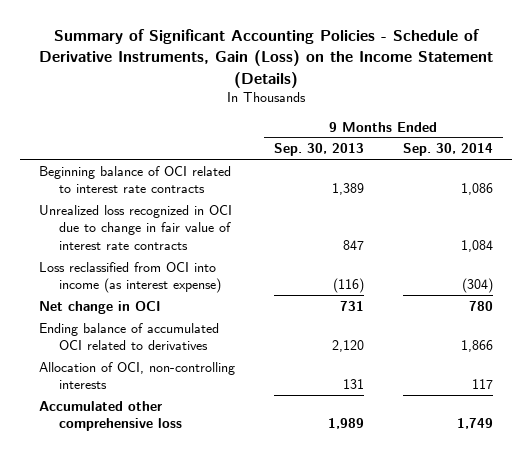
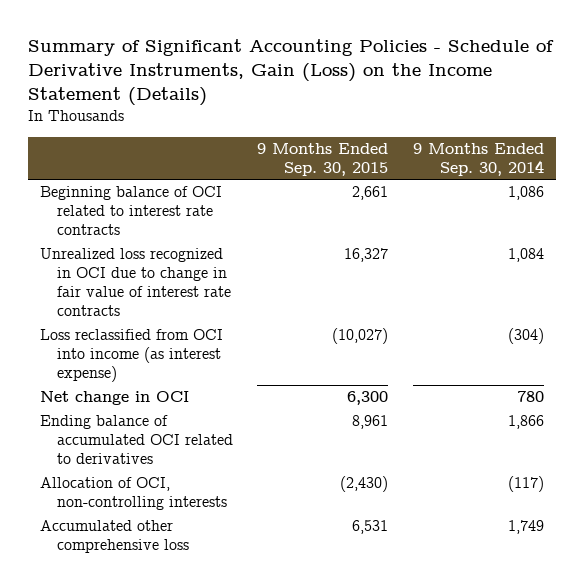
[273,143,364,157] Sep. 30, 2013 -> none
none -> [257,142,389,176] 9 Months Ended Sep. 30, 2015
[471,379,493,390] 117 -> [508,476,545,493] (117)

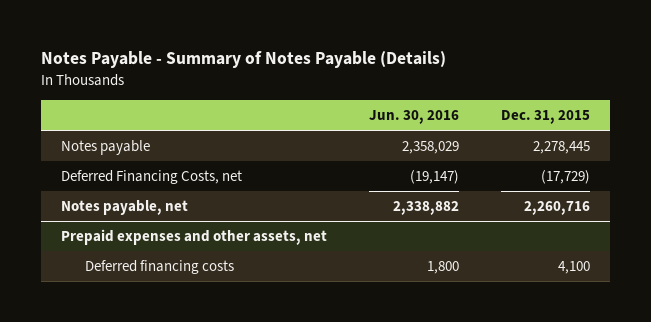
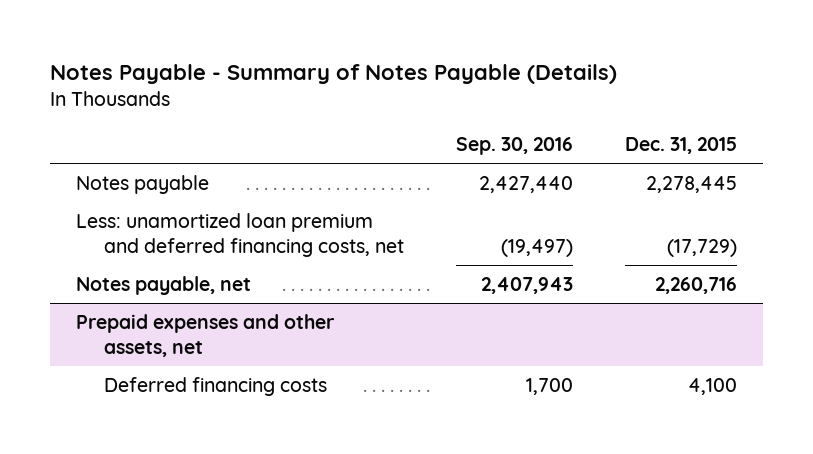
[368,110,459,125] Jun. 30, 2016 -> none
none -> [456,137,574,156] Sep. 30, 2016
[61,170,243,185] Deferred Financing Costs, net -> [75,212,405,257] Less: unamortized loan premium and deferred financing costs, net

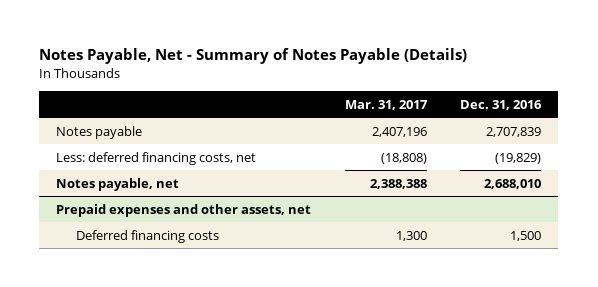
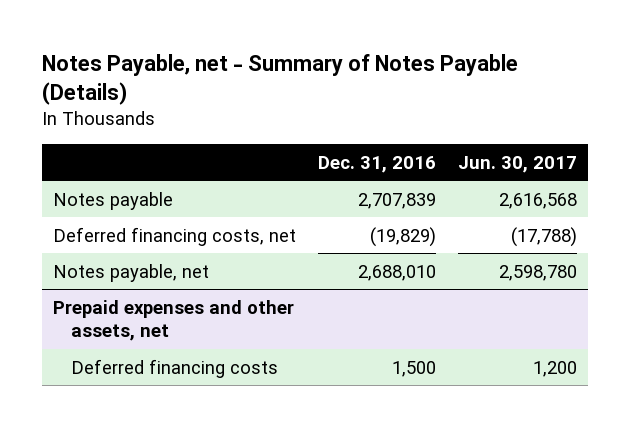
[39,48,468,65] Notes Payable, Net - Summary of Notes Payable (Details) -> [41,53,518,105] Notes Payable, net - Summary of Notes Payable (Details)
[344,99,428,110] Mar. 31, 2017 -> none
none -> [458,155,578,173] Jun. 30, 2017
[56,151,257,165] Less: deferred financing costs, net -> [52,226,296,246] Deferred financing costs, net

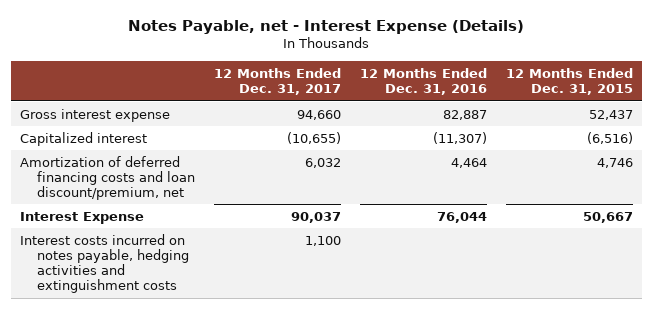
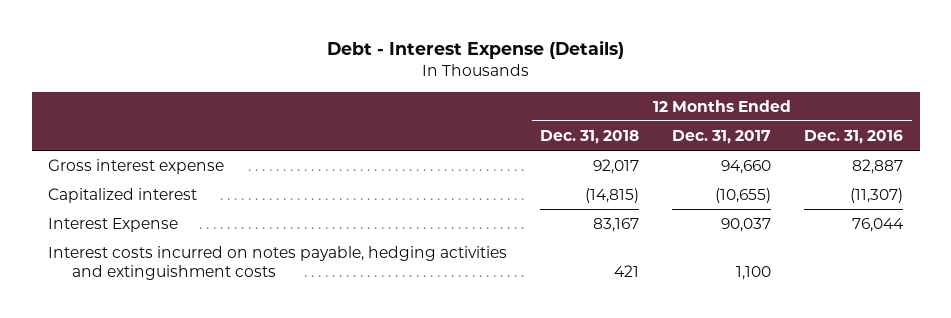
[128,19,525,34] Notes Payable, net - Interest Expense (Details) -> [326,40,624,60] Debt - Interest Expense (Details)
[505,68,633,96] 12 Months Ended Dec. 31, 2015 -> none
none -> [540,130,640,145] Dec. 31, 2018
[20,155,195,201] Amortization of deferred financing costs and loan discount/premium, net -> none

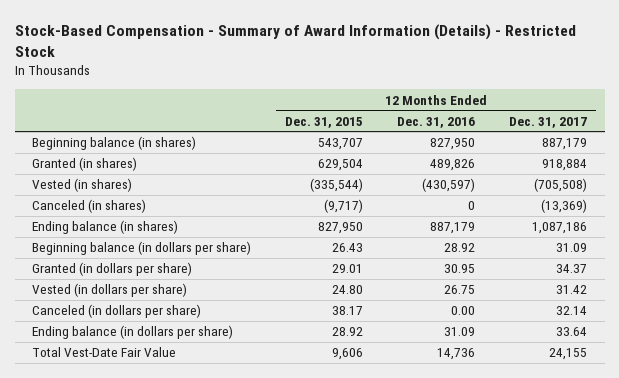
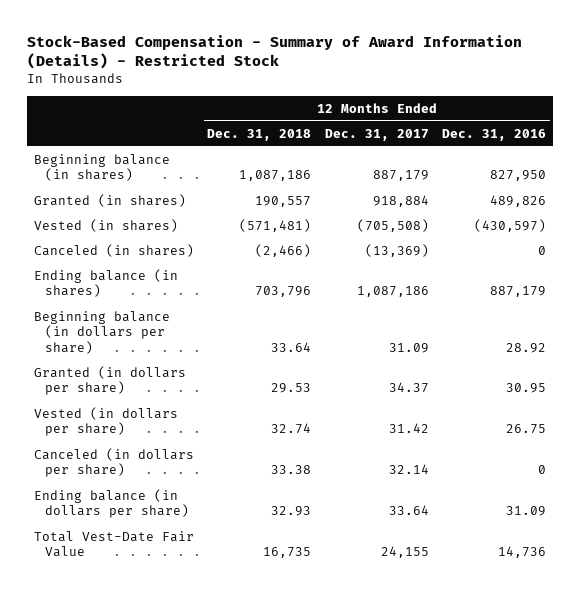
[284,116,363,128] Dec. 31, 2015 -> none
none -> [207,128,312,141] Dec. 31, 2018
[451,306,476,316] 0.00 -> [538,465,547,475] 0

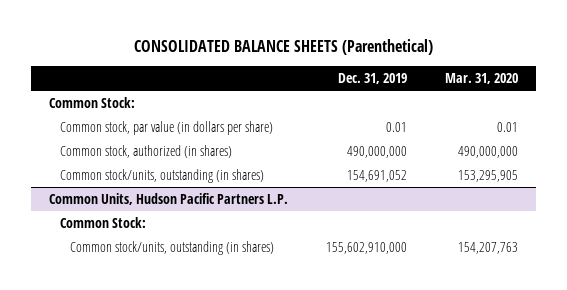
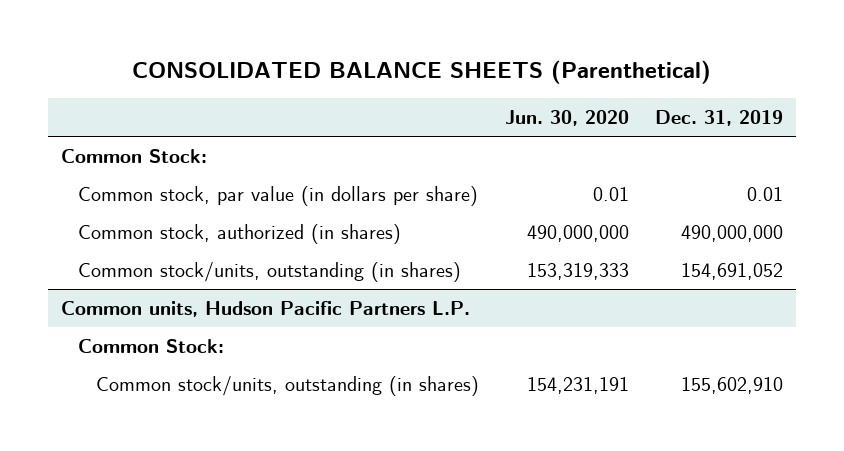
[444,73,518,85] Mar. 31, 2020 -> none
none -> [504,109,629,126] Jun. 30, 2020
[49,192,289,205] Common Units, Hudson Pacific Partners L.P. -> [60,300,470,317] Common units, Hudson Pacific Partners L.P.
[326,241,408,254] 155,602,910,000 -> [680,376,783,394] 155,602,910

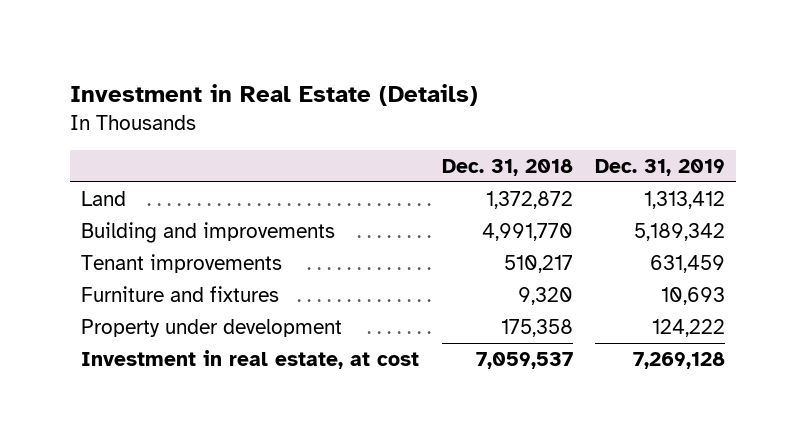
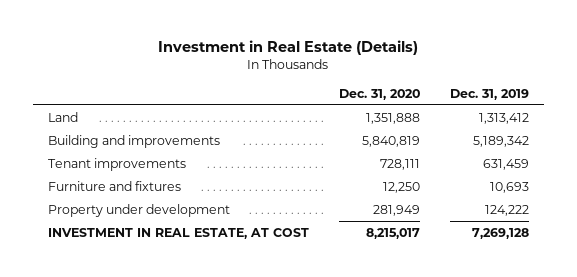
[441,158,573,176] Dec. 31, 2018 -> none
none -> [338,88,420,100] Dec. 31, 2020
[81,349,420,369] Investment in real estate, at cost -> [48,227,310,239] INVESTMENT IN REAL ESTATE, AT COST

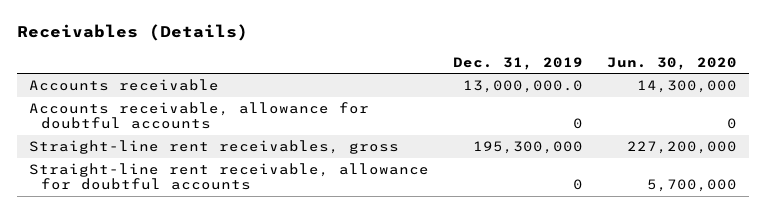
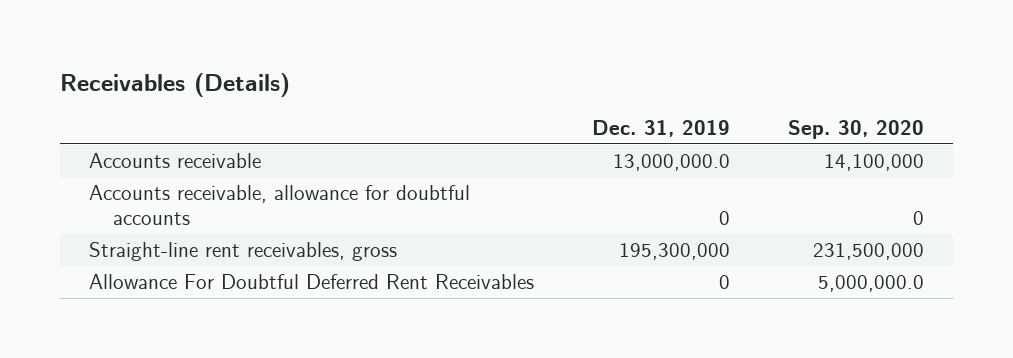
[606,56,737,70] Jun. 30, 2020 -> none
none -> [788,120,925,140] Sep. 30, 2020
[28,163,429,191] Straight-line rent receivable, allowance for doubtful accounts -> [88,274,534,290] Allowance For Doubtful Deferred Rent Receivables

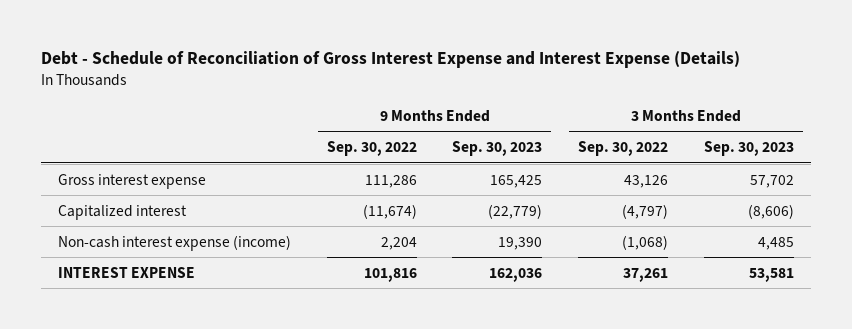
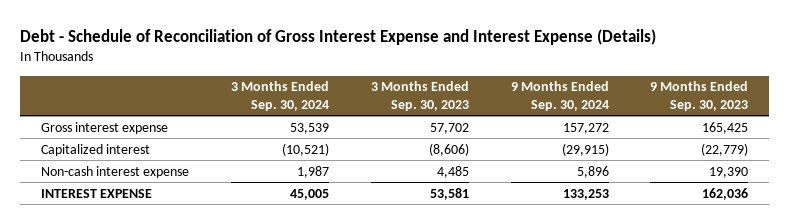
[326,141,417,157] Sep. 30, 2022 -> none
[578,141,669,157] Sep. 30, 2022 -> none
none -> [230,81,329,111] 3 Months Ended Sep. 30, 2024
none -> [510,81,609,111] 9 Months Ended Sep. 30, 2024
[58,234,292,251] Non-cash interest expense (income) -> [40,165,189,178] Non-cash interest expense

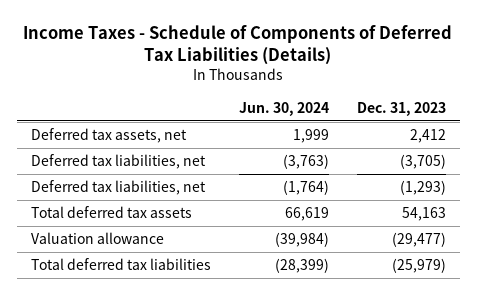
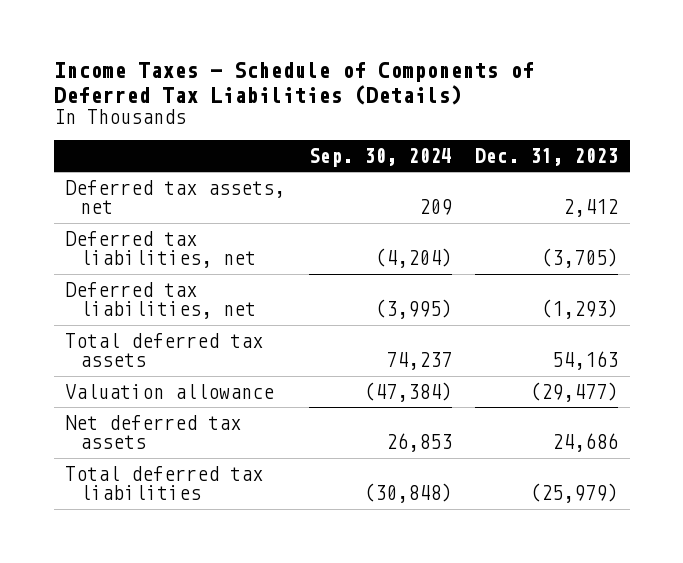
[238,101,329,116] Jun. 30, 2024 -> none
none -> [308,147,452,167] Sep. 30, 2024
none -> [65,414,242,450] Net deferred tax assets

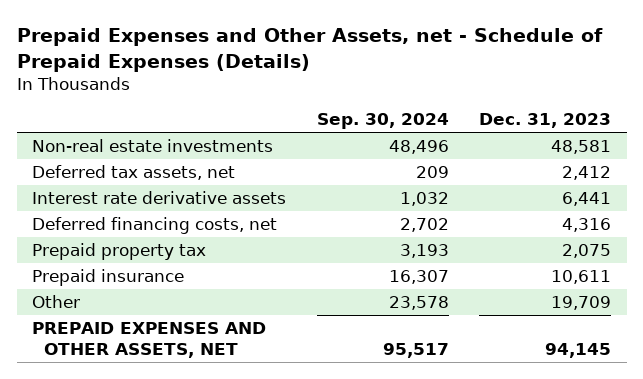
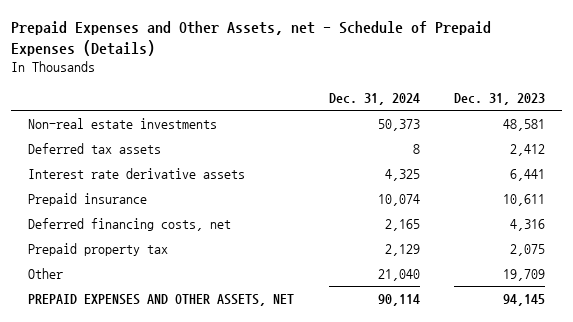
[316,113,449,130] Sep. 30, 2024 -> none
none -> [328,92,420,105] Dec. 31, 2024
[32,164,236,180] Deferred tax assets, net -> [28,143,162,155] Deferred tax assets
[32,268,185,286] Prepaid insurance -> [28,193,148,207] Prepaid insurance

